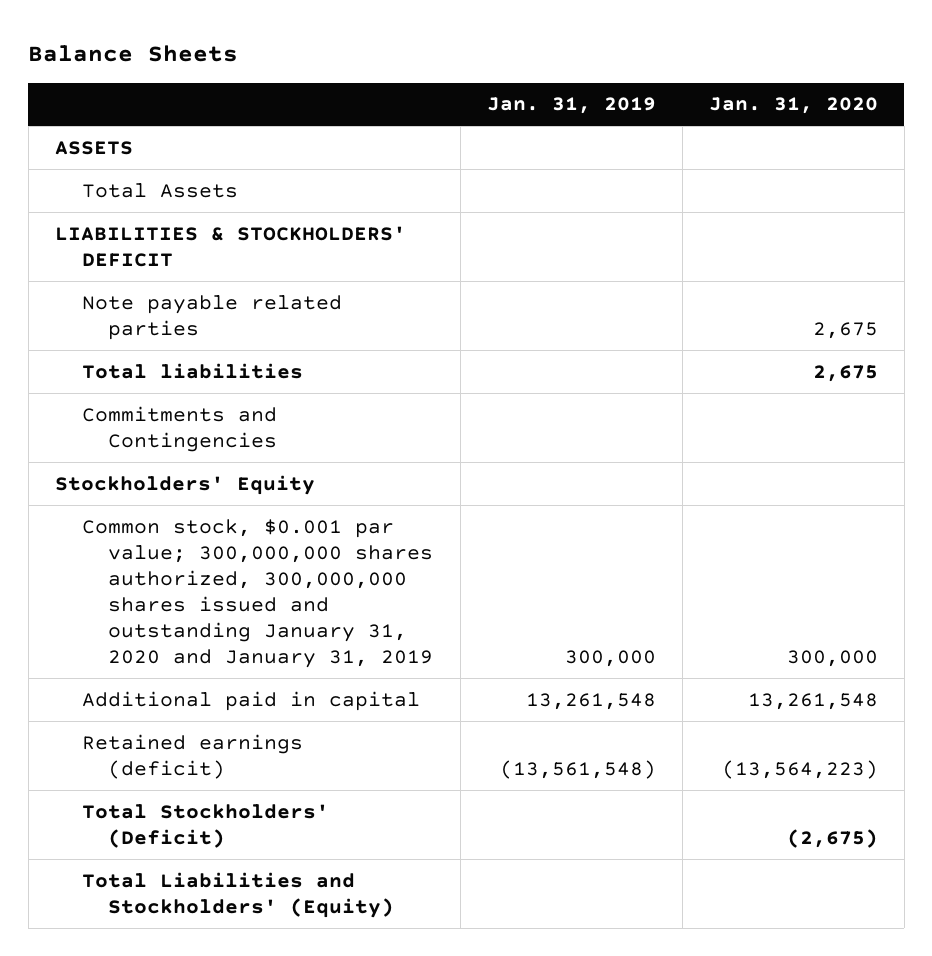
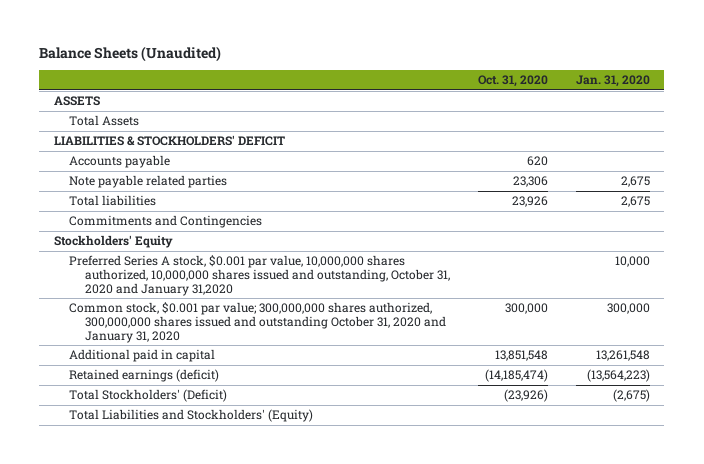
[28,45,239,63] Balance Sheets -> [39,46,222,63] Balance Sheets (Unaudited)
[486,97,656,115] Jan. 31, 2019 -> none
none -> [477,75,548,88] Oct. 31, 2020
none -> [69,155,171,169] Accounts payable
none -> [69,255,450,297] Preferred Series A stock, $0.001 par value, 10,000,000 shares authorized, 10,000,000 shares issued and outstanding, October 31, 2020 and January 31,2020
[81,518,434,669] Common stock, $0.001 par value; 300,000,000 shares authorized, 300,000,000 shares issued and outstanding January 31, 2020 and January 31, 2019 -> [69,302,446,344] Common stock, $0.001 par value; 300,000,000 shares authorized, 300,000,000 shares issued and outstanding October 31, 2020 and January 31, 2020

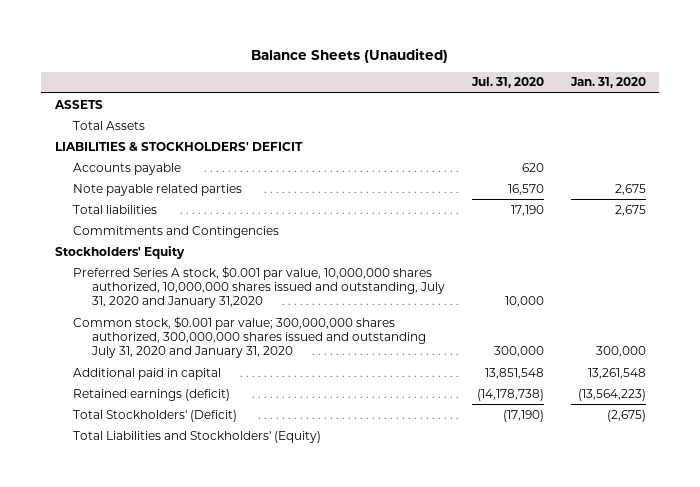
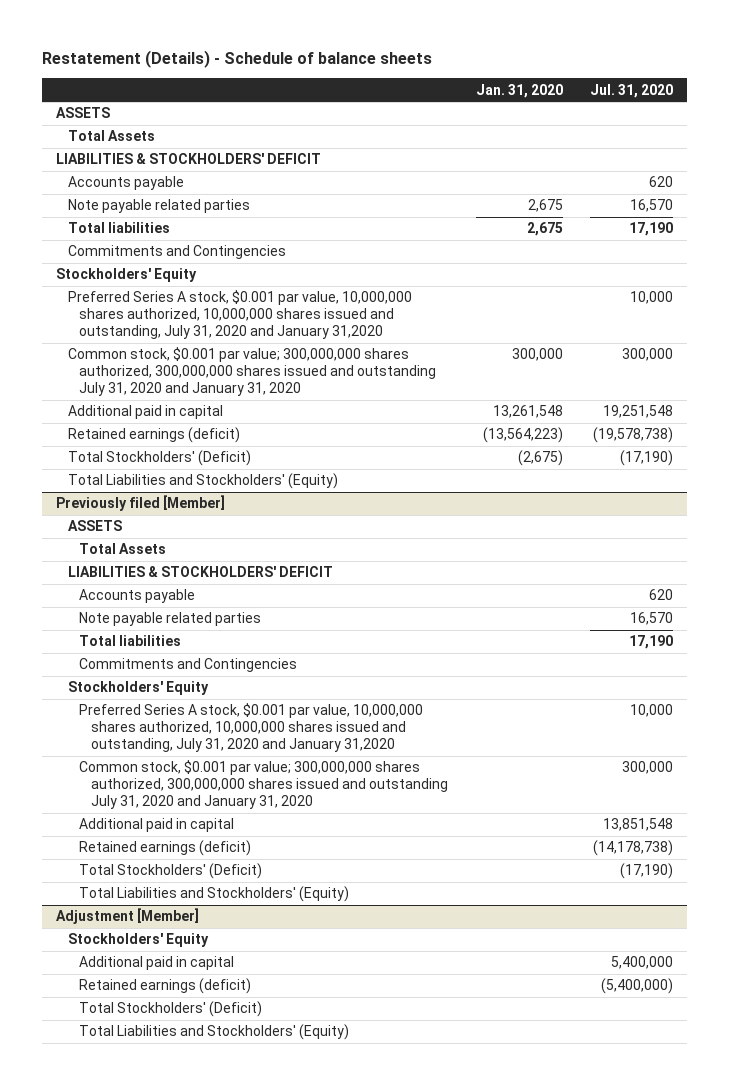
[251,47,449,63] Balance Sheets (Unaudited) -> [42,50,433,69] Restatement (Details) - Schedule of balance sheets
[485,367,545,379] 13,851,548 -> [603,405,674,419] 19,251,548
[477,388,545,401] (14,178,738) -> [593,427,674,444] (19,578,738)
none -> [56,495,226,512] Previously filed [Member]
none -> [67,520,122,532] ASSETS
none -> [79,543,167,555] Total Assets
none -> [67,566,333,578] LIABILITIES & STOCKHOLDERS' DEFICIT
none -> [79,589,196,604] Accounts payable
none -> [79,612,262,627] Note payable related parties
none -> [79,635,182,647] Total liabilities
none -> [79,658,298,673] Commitments and Contingencies
none -> [67,681,209,696] Stockholders' Equity
none -> [79,703,424,753] Preferred Series A stock, $0.001 par value, 10,000,000 shares authorized, 10,000,000 shares issued and outstanding, July 31, 2020 and January 31,2020
none -> [79,760,448,810] Common stock, $0.001 par value; 300,000,000 shares authorized, 300,000,000 shares issued and outstanding July 31, 2020 and January 31, 2020
none -> [79,818,235,833] Additional paid in capital
none -> [79,840,252,857] Retained earnings (deficit)
none -> [79,863,263,880] Total Stockholders' (Deficit)
none -> [79,886,350,903] Total Liabilities and Stockholders' (Equity)
none -> [56,908,200,925] Adjustment [Member]
none -> [67,933,209,948] Stockholders' Equity
none -> [79,956,235,971] Additional paid in capital
none -> [79,978,252,995] Retained earnings (deficit)
none -> [79,1001,263,1018] Total Stockholders' (Deficit)
none -> [79,1024,350,1041] Total Liabilities and Stockholders' (Equity)

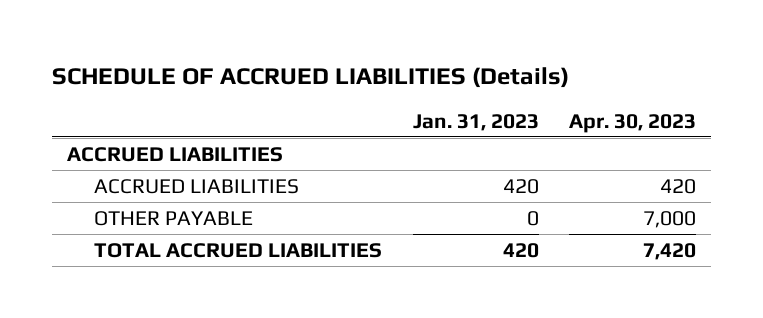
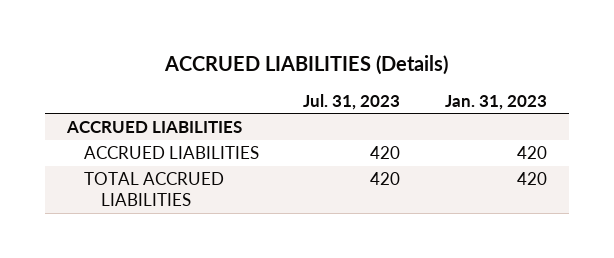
[51,67,569,89] SCHEDULE OF ACCRUED LIABILITIES (Details) -> [163,54,448,75] ACCRUED LIABILITIES (Details)
[568,113,696,133] Apr. 30, 2023 -> none
none -> [303,93,401,110] Jul. 31, 2023
[94,210,254,226] OTHER PAYABLE -> none

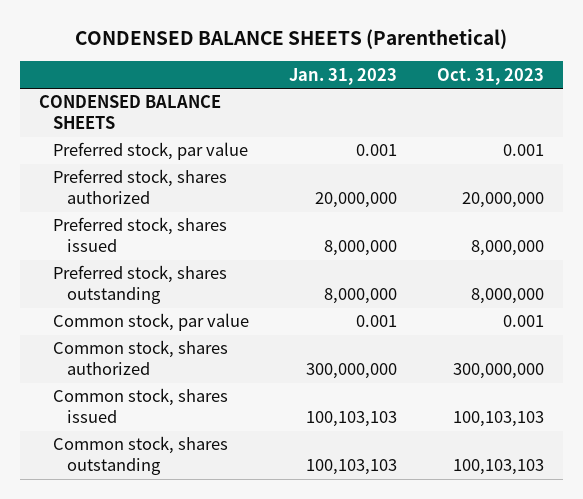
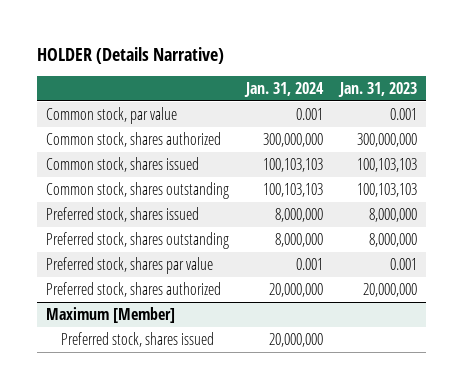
[75,28,508,49] CONDENSED BALANCE SHEETS (Parenthetical) -> [36,46,224,64] HOLDER (Details Narrative)
[436,67,544,85] Oct. 31, 2023 -> none
none -> [243,81,324,97] Jan. 31, 2024
[39,95,222,130] CONDENSED BALANCE SHEETS -> none
[53,142,249,161] Preferred stock, par value -> none
[53,217,228,253] Preferred stock, shares issued -> [45,206,199,222] Preferred stock, shares issued
[53,265,228,305] Preferred stock, shares outstanding -> [45,231,229,249] Preferred stock, shares outstanding
none -> [45,256,213,274] Preferred stock, shares par value
[53,169,228,205] Preferred stock, shares authorized -> [45,281,221,297] Preferred stock, shares authorized
none -> [45,306,175,323] Maximum [Member]
none -> [61,331,215,347] Preferred stock, shares issued

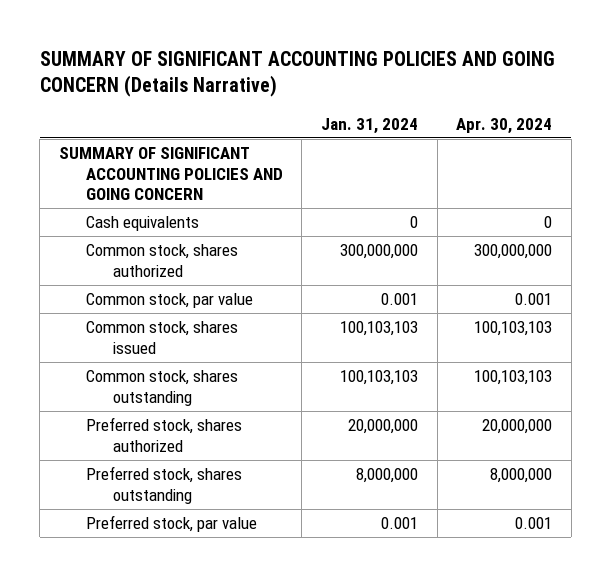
[36,46,224,64] HOLDER (Details Narrative) -> [39,51,555,98] SUMMARY OF SIGNIFICANT ACCOUNTING POLICIES AND GOING CONCERN (Details Narrative)
[338,81,418,97] Jan. 31, 2023 -> none
none -> [456,117,553,134] Apr. 30, 2024
none -> [58,147,283,201] SUMMARY OF SIGNIFICANT ACCOUNTING POLICIES AND GOING CONCERN
none -> [85,216,199,232] Cash equivalents
[45,106,177,124] Common stock, par value -> [85,293,253,309] Common stock, par value
[45,206,199,222] Preferred stock, shares issued -> none
[45,256,213,274] Preferred stock, shares par value -> none
[45,306,175,323] Maximum [Member] -> none
[61,331,215,347] Preferred stock, shares issued -> none
[45,231,229,249] Preferred stock, shares outstanding -> [85,466,242,504] Preferred stock, shares outstanding
none -> [85,515,257,533] Preferred stock, par value

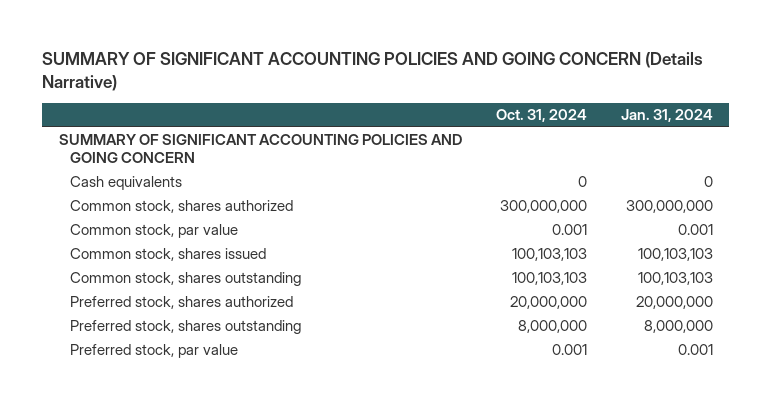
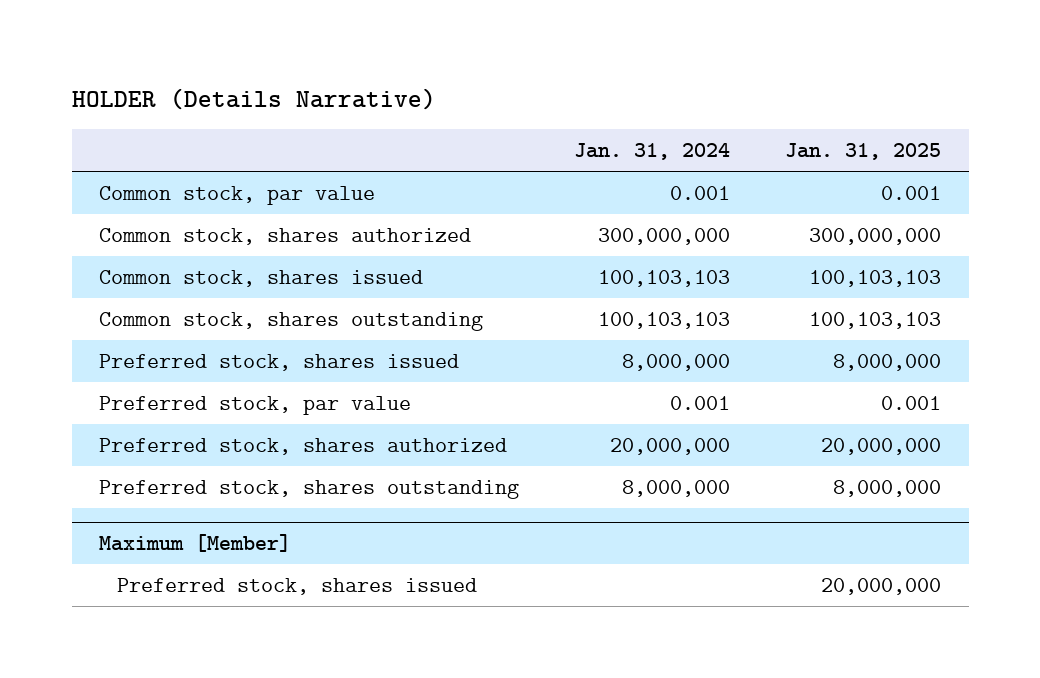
[42,52,704,92] SUMMARY OF SIGNIFICANT ACCOUNTING POLICIES AND GOING CONCERN (Details Narrative) -> [71,87,436,110] HOLDER (Details Narrative)
[495,109,587,123] Oct. 31, 2024 -> none
none -> [785,142,942,160] Jan. 31, 2025
[59,134,463,164] SUMMARY OF SIGNIFICANT ACCOUNTING POLICIES AND GOING CONCERN -> none
[69,176,182,191] Cash equivalents -> none
[69,200,293,214] Common stock, shares authorized -> [99,227,472,245] Common stock, shares authorized
none -> [99,353,460,371] Preferred stock, shares issued
[69,344,238,359] Preferred stock, par value -> [99,395,412,415] Preferred stock, par value
none -> [99,534,292,553] Maximum [Member]
none -> [116,577,477,595] Preferred stock, shares issued

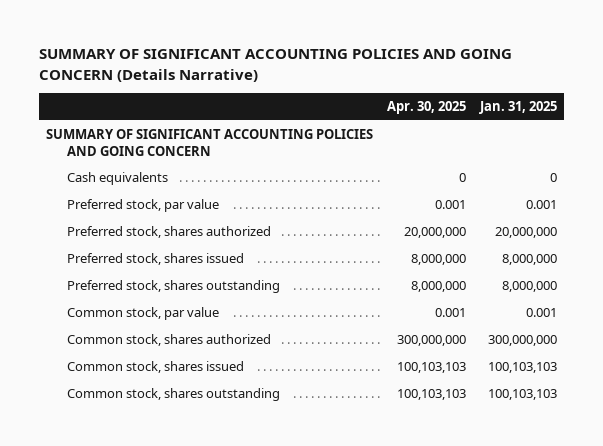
[71,87,436,110] HOLDER (Details Narrative) -> [39,49,513,82] SUMMARY OF SIGNIFICANT ACCOUNTING POLICIES AND GOING CONCERN (Details Narrative)
[574,142,731,160] Jan. 31, 2024 -> none
none -> [386,101,466,115] Apr. 30, 2025
none -> [45,129,373,156] SUMMARY OF SIGNIFICANT ACCOUNTING POLICIES AND GOING CONCERN
none -> [66,172,168,186] Cash equivalents
[99,395,412,415] Preferred stock, par value -> [66,199,219,213] Preferred stock, par value
[99,437,508,455] Preferred stock, shares authorized -> [66,226,271,239] Preferred stock, shares authorized
[99,353,460,371] Preferred stock, shares issued -> [66,253,244,266] Preferred stock, shares issued
[99,479,520,499] Preferred stock, shares outstanding -> [66,280,280,294] Preferred stock, shares outstanding
[99,534,292,553] Maximum [Member] -> none
[116,577,477,595] Preferred stock, shares issued -> none

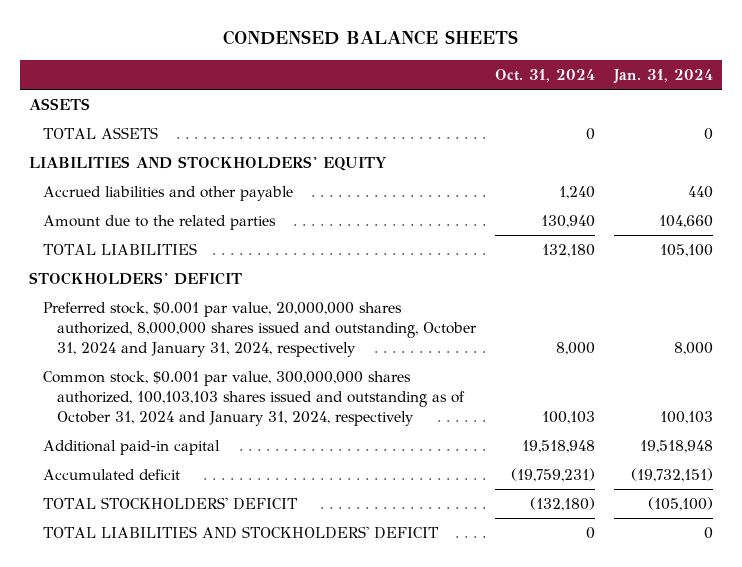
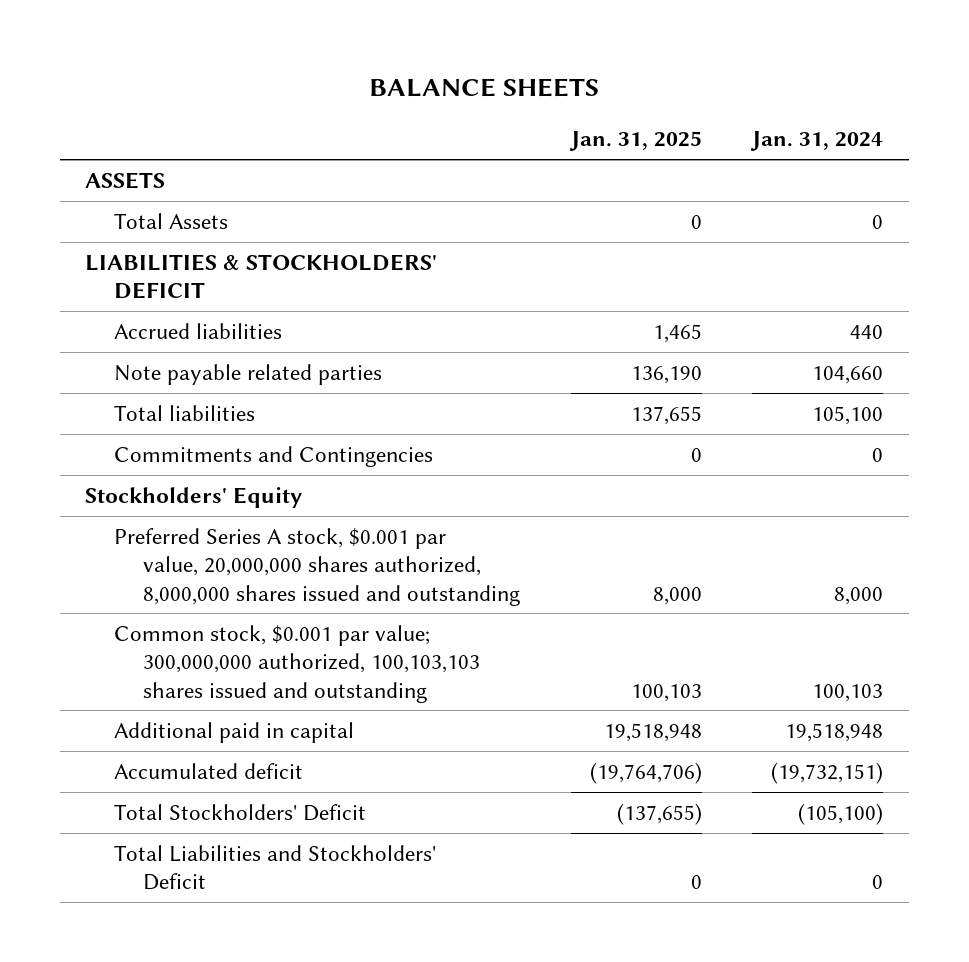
[222,30,518,46] CONDENSED BALANCE SHEETS -> [369,77,600,97] BALANCE SHEETS
[494,68,595,82] Oct. 31, 2024 -> none
none -> [568,131,702,152] Jan. 31, 2025
[43,186,294,202] Accrued liabilities and other payable -> none
[43,127,159,140] TOTAL ASSETS -> [114,212,229,229] Total Assets
[29,156,388,172] LIABILITIES AND STOCKHOLDERS' EQUITY -> [85,253,438,300] LIABILITIES & STOCKHOLDERS' DEFICIT
none -> [114,322,283,339] Accrued liabilities
[43,215,277,231] Amount due to the related parties -> [114,363,383,385] Note payable related parties
[43,243,198,256] TOTAL LIABILITIES -> [114,404,256,421] Total liabilities
none -> [114,445,434,467] Commitments and Contingencies
[29,272,243,286] STOCKHOLDERS' DEFICIT -> [85,486,303,508] Stockholders' Equity
[43,302,478,357] Preferred stock, $0.001 par value, 20,000,000 shares authorized, 8,000,000 shares issued and outstanding, October 31, 2024 and January 31, 2024, respectively -> [114,527,521,606] Preferred Series A stock, $0.001 par value, 20,000,000 shares authorized, 8,000,000 shares issued and outstanding
[43,371,466,426] Common stock, $0.001 par value, 300,000,000 shares authorized, 100,103,103 shares issued and outstanding as of October 31, 2024 and January 31, 2024, respectively -> [114,624,481,703] Common stock, $0.001 par value; 300,000,000 authorized, 100,103,103 shares issued and outstanding
[43,440,221,456] Additional paid-in capital -> [114,721,355,743] Additional paid in capital
[43,497,298,511] TOTAL STOCKHOLDERS' DEFICIT -> [114,803,367,821] Total Stockholders' Deficit
[43,526,439,540] TOTAL LIABILITIES AND STOCKHOLDERS' DEFICIT -> [114,844,437,891] Total Liabilities and Stockholders' Deficit

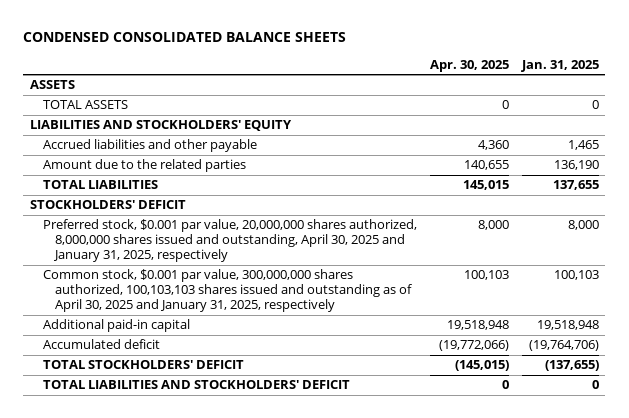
[369,77,600,97] BALANCE SHEETS -> [23,32,347,43] CONDENSED CONSOLIDATED BALANCE SHEETS
[750,131,884,152] Jan. 31, 2024 -> none
none -> [429,59,509,72] Apr. 30, 2025
[114,445,434,467] Commitments and Contingencies -> none
[114,212,229,229] Total Assets -> [42,100,128,110] TOTAL ASSETS
[85,253,438,300] LIABILITIES & STOCKHOLDERS' DEFICIT -> [29,120,292,132] LIABILITIES AND STOCKHOLDERS' EQUITY
[114,322,283,339] Accrued liabilities -> [42,139,257,153] Accrued liabilities and other payable
[114,363,383,385] Note payable related parties -> [42,159,246,173] Amount due to the related parties
[114,404,256,421] Total liabilities -> [42,180,158,190] TOTAL LIABILITIES
[85,486,303,508] Stockholders' Equity -> [29,200,186,210] STOCKHOLDERS' DEFICIT
[114,527,521,606] Preferred Series A stock, $0.001 par value, 20,000,000 shares authorized, 8,000,000 shares issued and outstanding -> [42,219,417,263] Preferred stock, $0.001 par value, 20,000,000 shares authorized, 8,000,000 shares issued and outstanding, April 30, 2025 and January 31, 2025, respectively
[114,624,481,703] Common stock, $0.001 par value; 300,000,000 authorized, 100,103,103 shares issued and outstanding -> [42,269,413,313] Common stock, $0.001 par value, 300,000,000 shares authorized, 100,103,103 shares issued and outstanding as of April 30, 2025 and January 31, 2025, respectively
[114,721,355,743] Additional paid in capital -> [42,319,190,333] Additional paid-in capital
[114,803,367,821] Total Stockholders' Deficit -> [42,360,244,370] TOTAL STOCKHOLDERS' DEFICIT
[114,844,437,891] Total Liabilities and Stockholders' Deficit -> [42,380,350,390] TOTAL LIABILITIES AND STOCKHOLDERS' DEFICIT

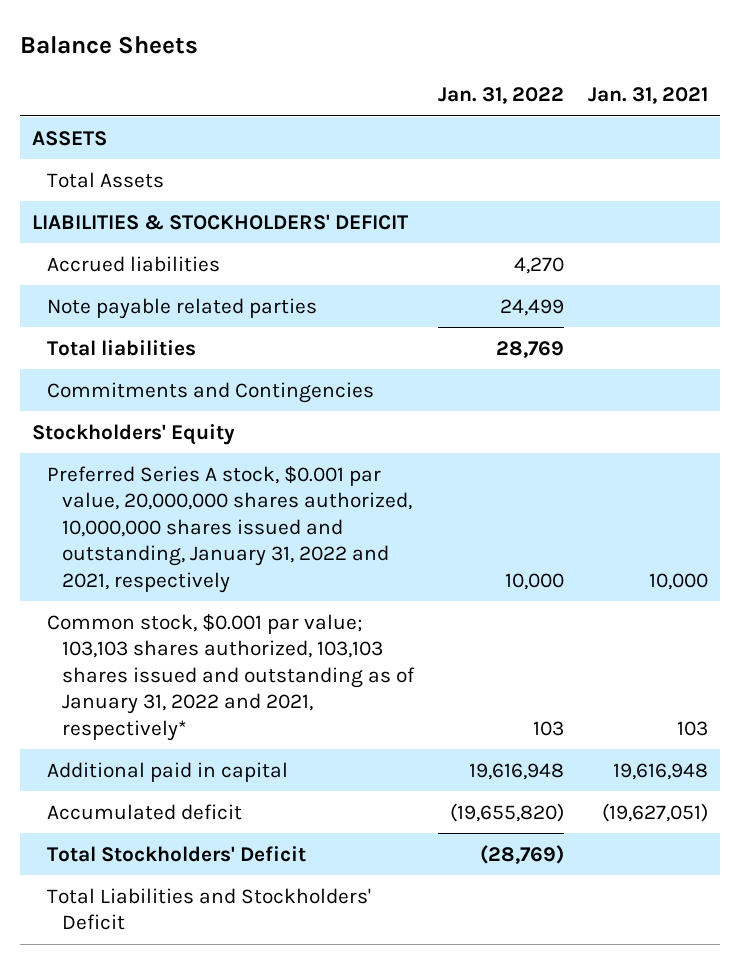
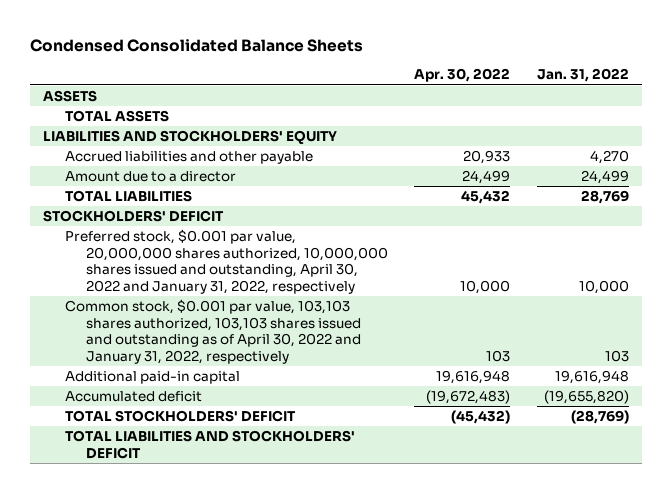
[19,35,198,54] Balance Sheets -> [30,38,364,52] Condensed Consolidated Balance Sheets
[588,87,709,105] Jan. 31, 2021 -> none
none -> [414,68,511,83] Apr. 30, 2022
[47,381,375,403] Commitments and Contingencies -> none
[47,171,165,188] Total Assets -> [64,110,169,123] TOTAL ASSETS
[31,213,409,230] LIABILITIES & STOCKHOLDERS' DEFICIT -> [43,130,338,145] LIABILITIES AND STOCKHOLDERS' EQUITY
[47,255,221,272] Accrued liabilities -> [64,151,313,165] Accrued liabilities and other payable
[47,297,318,319] Note payable related parties -> [64,171,236,183] Amount due to a director
[47,339,197,356] Total liabilities -> [64,190,192,203] TOTAL LIABILITIES
[31,423,235,445] Stockholders' Equity -> [43,210,225,223] STOCKHOLDERS' DEFICIT
[47,465,413,593] Preferred Series A stock, $0.001 par value, 20,000,000 shares authorized, 10,000,000 shares issued and outstanding, January 31, 2022 and 2021, respectively -> [64,229,388,294] Preferred stock, $0.001 par value, 20,000,000 shares authorized, 10,000,000 shares issued and outstanding, April 30, 2022 and January 31, 2022, respectively
[47,613,416,741] Common stock, $0.001 par value; 103,103 shares authorized, 103,103 shares issued and outstanding as of January 31, 2022 and 2021, respectively* -> [64,299,361,364] Common stock, $0.001 par value, 103,103 shares authorized, 103,103 shares issued and outstanding as of April 30, 2022 and January 31, 2022, respectively
[47,761,289,782] Additional paid in capital -> [64,371,240,385] Additional paid-in capital
[47,845,307,862] Total Stockholders' Deficit -> [64,410,296,423] TOTAL STOCKHOLDERS' DEFICIT
[47,887,372,931] Total Liabilities and Stockholders' Deficit -> [64,430,355,459] TOTAL LIABILITIES AND STOCKHOLDERS' DEFICIT

